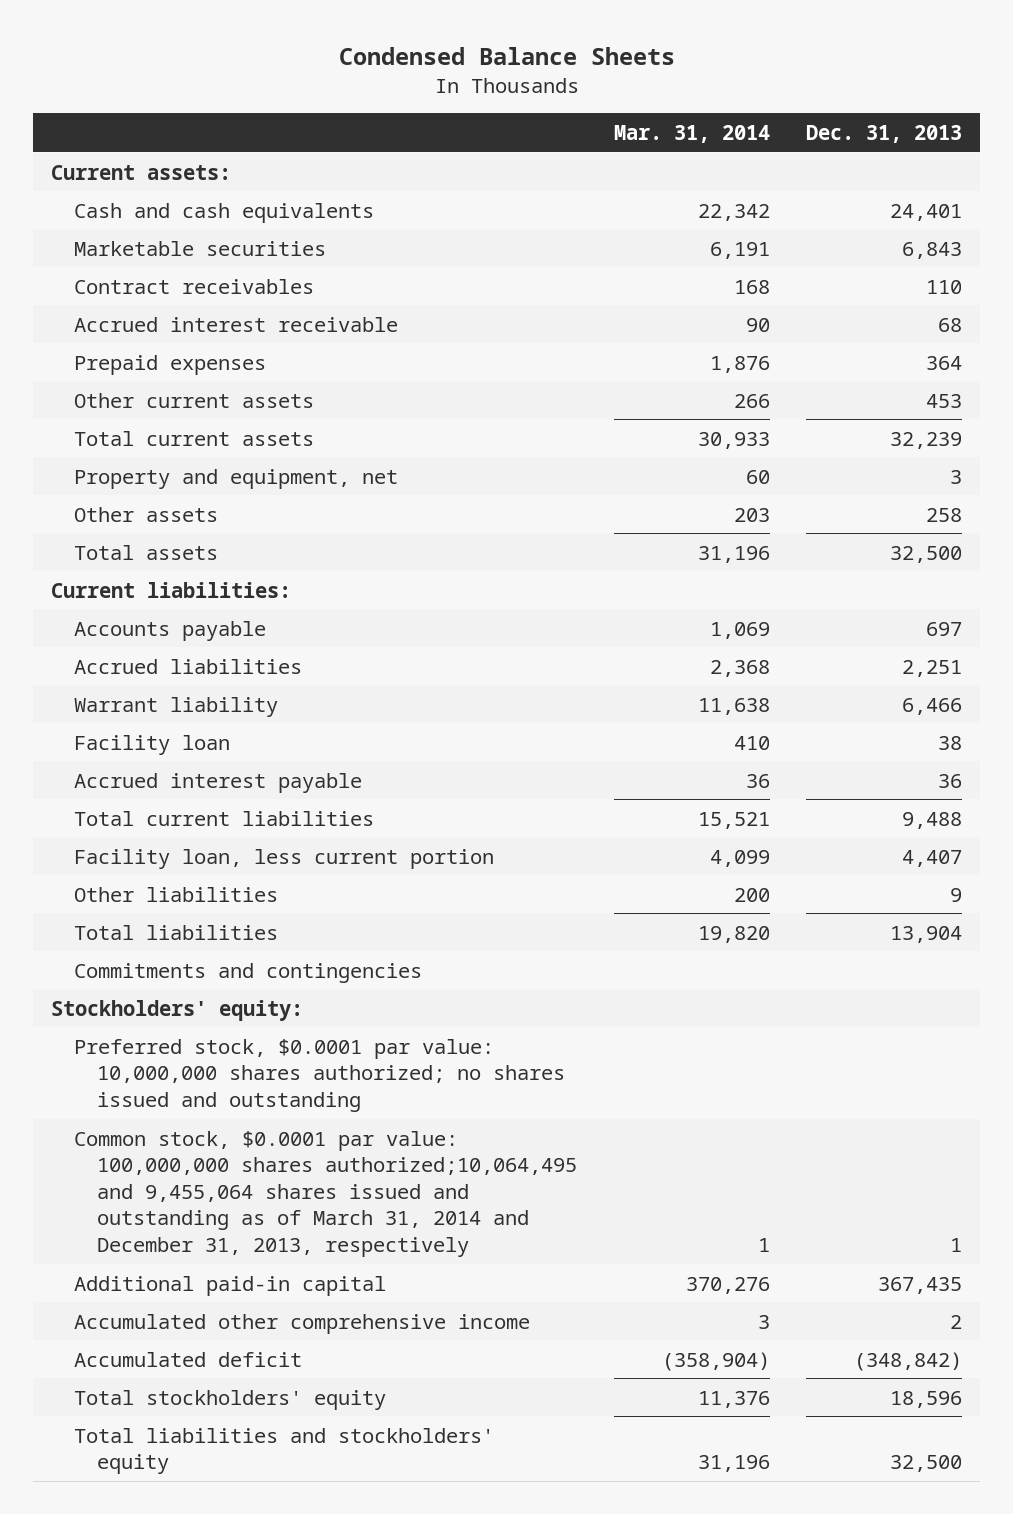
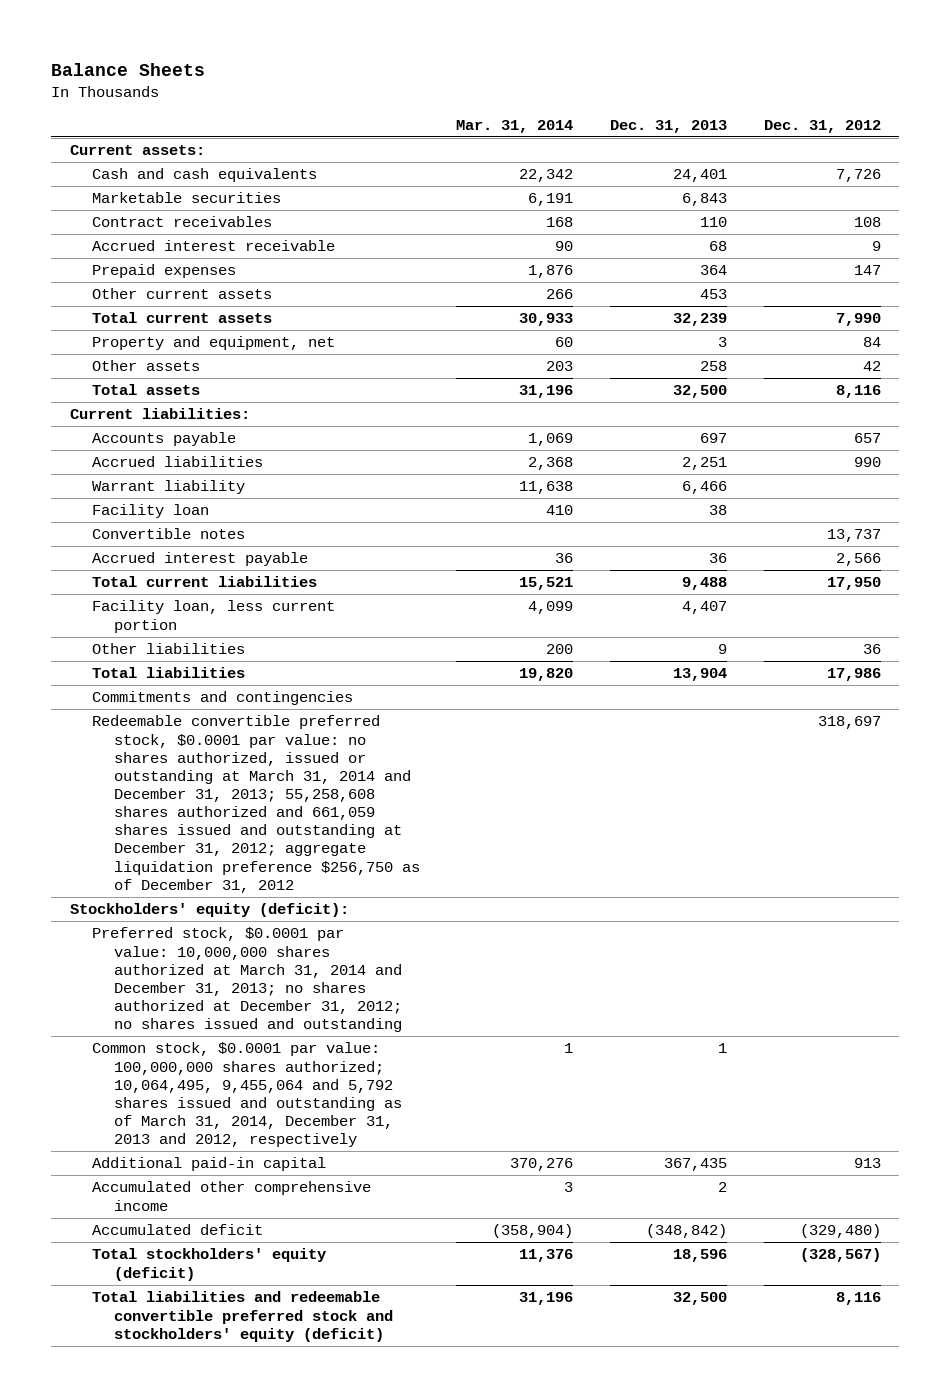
[338,47,675,66] Condensed Balance Sheets -> [51,62,206,76] Balance Sheets
none -> [763,119,881,133] Dec. 31, 2012
none -> [91,528,245,540] Convertible notes
none -> [91,715,420,893] Redeemable convertible preferred stock, $0.0001 par value: no shares authorized, issued or outstanding at March 31, 2014 and December 31, 2013; 55,258,608 shares authorized and 661,059 shares issued and outstanding at December 31, 2012; aggregate liquidation preference $256,750 as of December 31, 2012
[51,999,304,1021] Stockholders' equity: -> [69,903,349,918] Stockholders' equity (deficit):
[74,1038,566,1112] Preferred stock, $0.0001 par value: 10,000,000 shares authorized; no shares issued and outstanding -> [91,927,402,1033] Preferred stock, $0.0001 par value: 10,000,000 shares authorized at March 31, 2014 and December 31, 2013; no shares authorized at December 31, 2012; no shares issued and outstanding
[74,1130,578,1257] Common stock, $0.0001 par value: 100,000,000 shares authorized;10,064,495 and 9,455,064 shares issued and outstanding as of March 31, 2014 and December 31, 2013, respectively -> [91,1042,402,1148] Common stock, $0.0001 par value: 100,000,000 shares authorized; 10,064,495, 9,455,064 and 5,792 shares issued and outstanding as of March 31, 2014, December 31, 2013 and 2012, respectively
[74,1389,387,1410] Total stockholders' equity -> [91,1248,326,1281] Total stockholders' equity (deficit)
[74,1427,495,1475] Total liabilities and stockholders' equity -> [91,1291,393,1342] Total liabilities and redeemable convertible preferred stock and stockholders' equity (deficit)

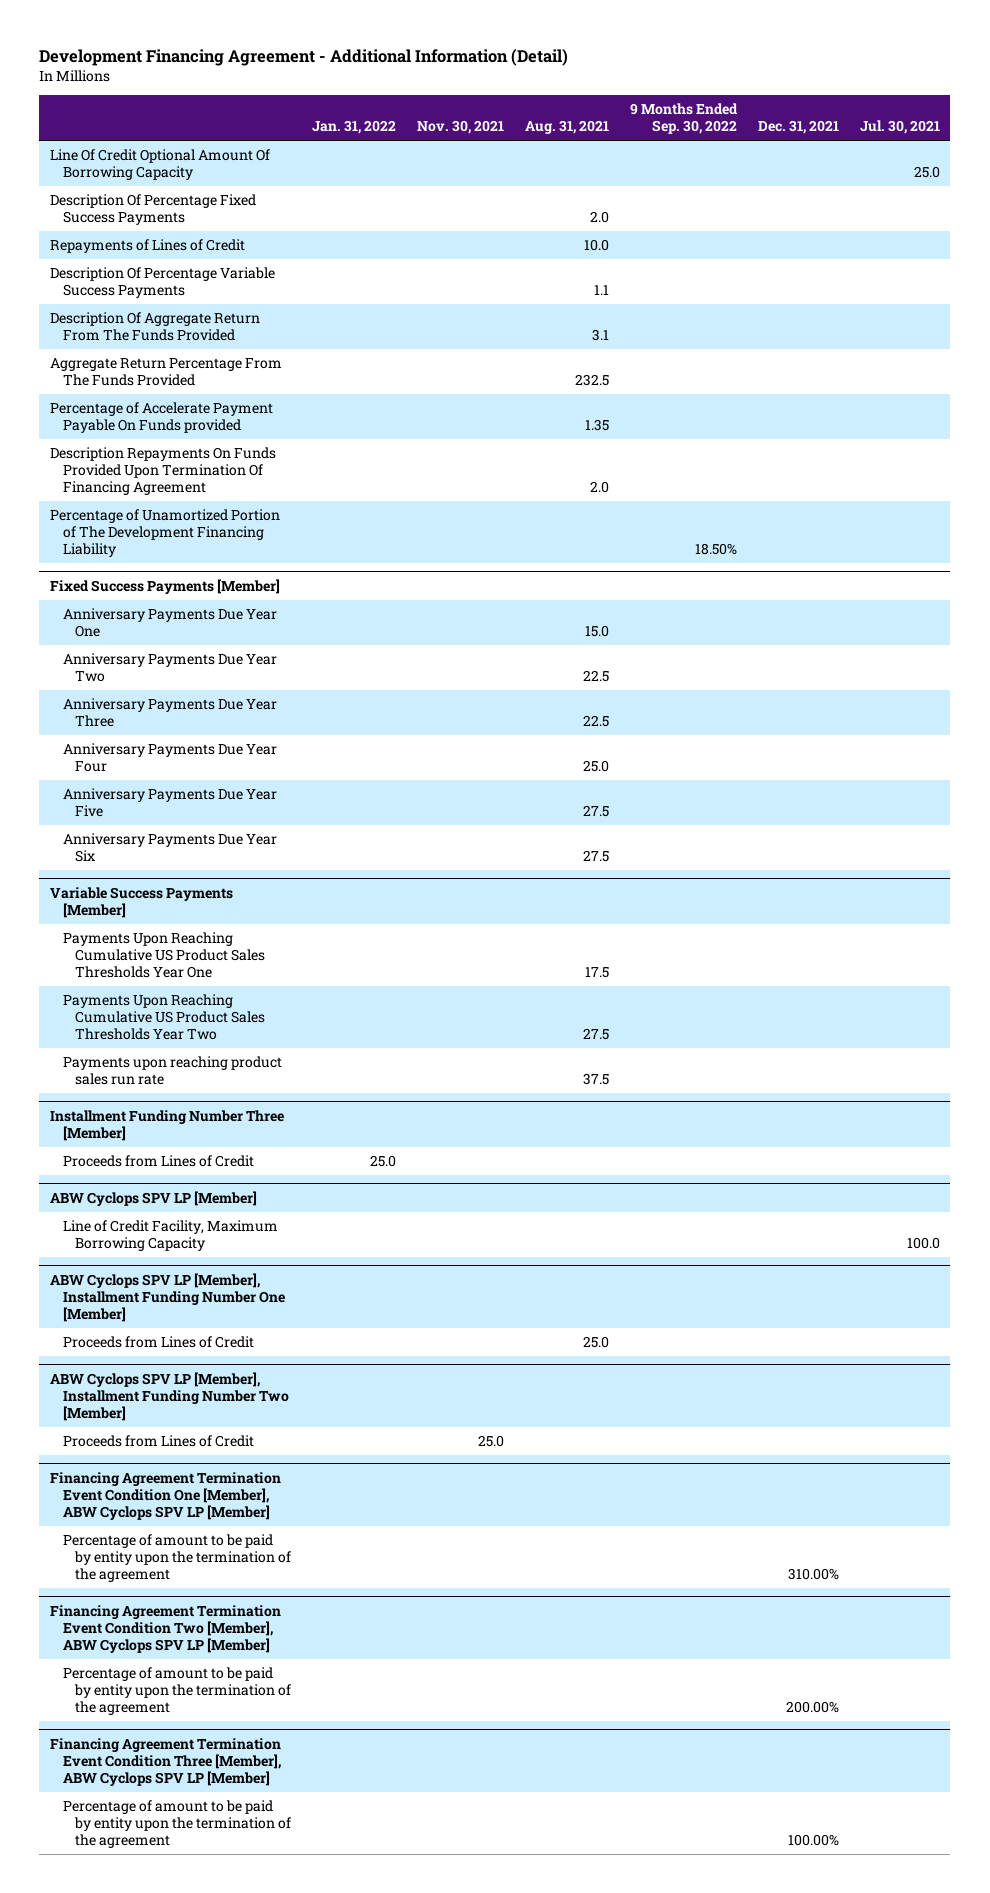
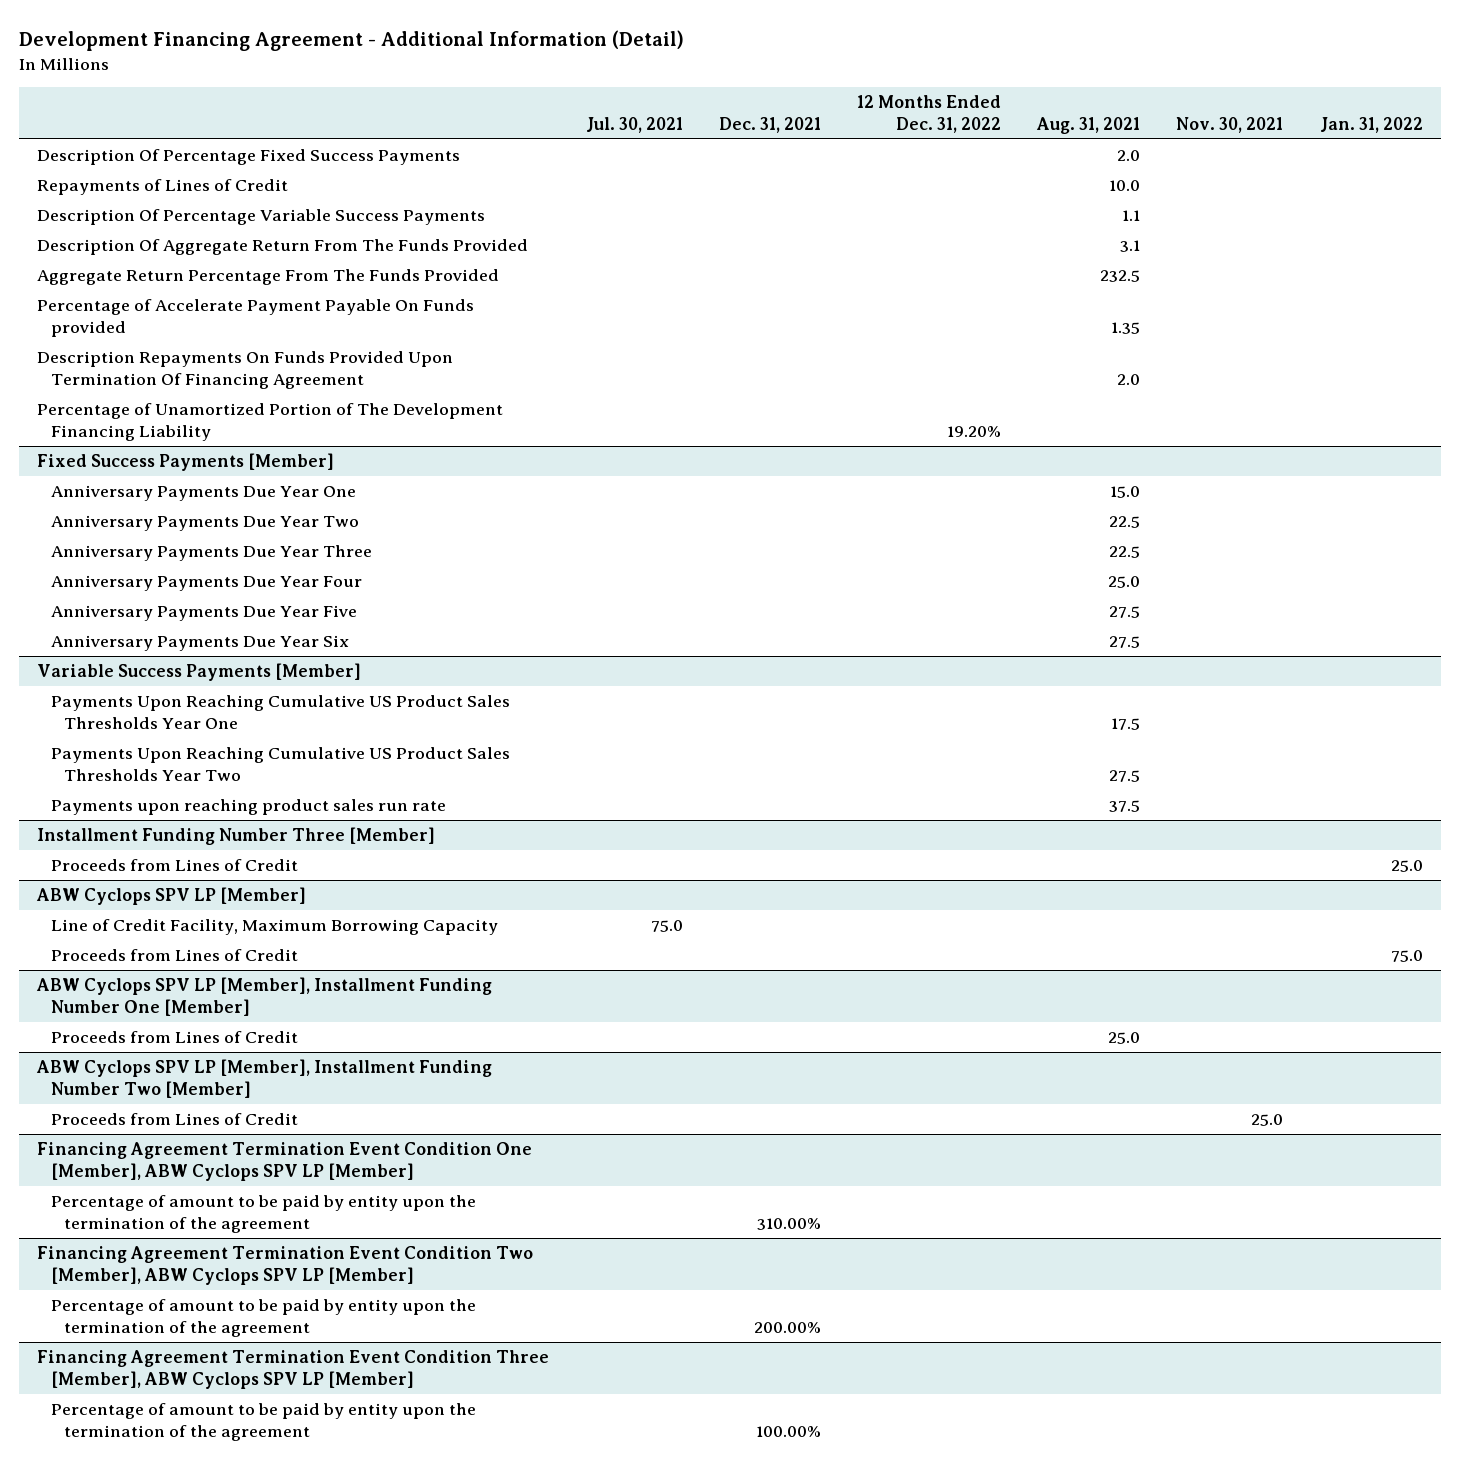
[630,103,739,135] 9 Months Ended Sep. 30, 2022 -> none
none -> [856,95,1001,133] 12 Months Ended Dec. 31, 2022
[49,149,270,181] Line Of Credit Optional Amount Of Borrowing Capacity -> none
[906,1237,940,1250] 100.0 -> [650,920,683,933] 75.0
none -> [50,949,298,962] Proceeds from Lines of Credit

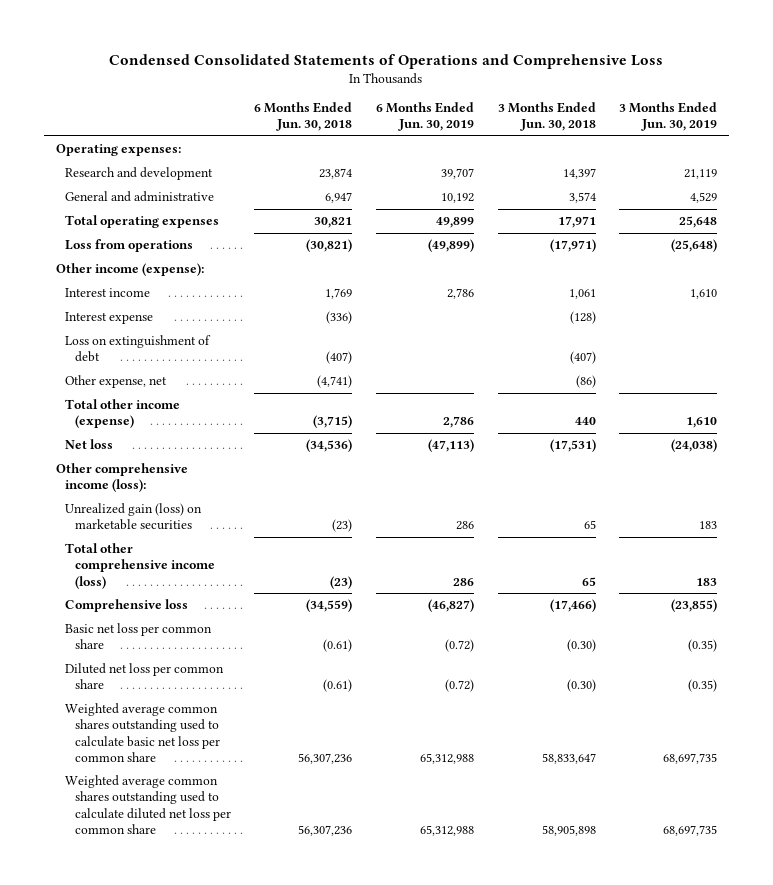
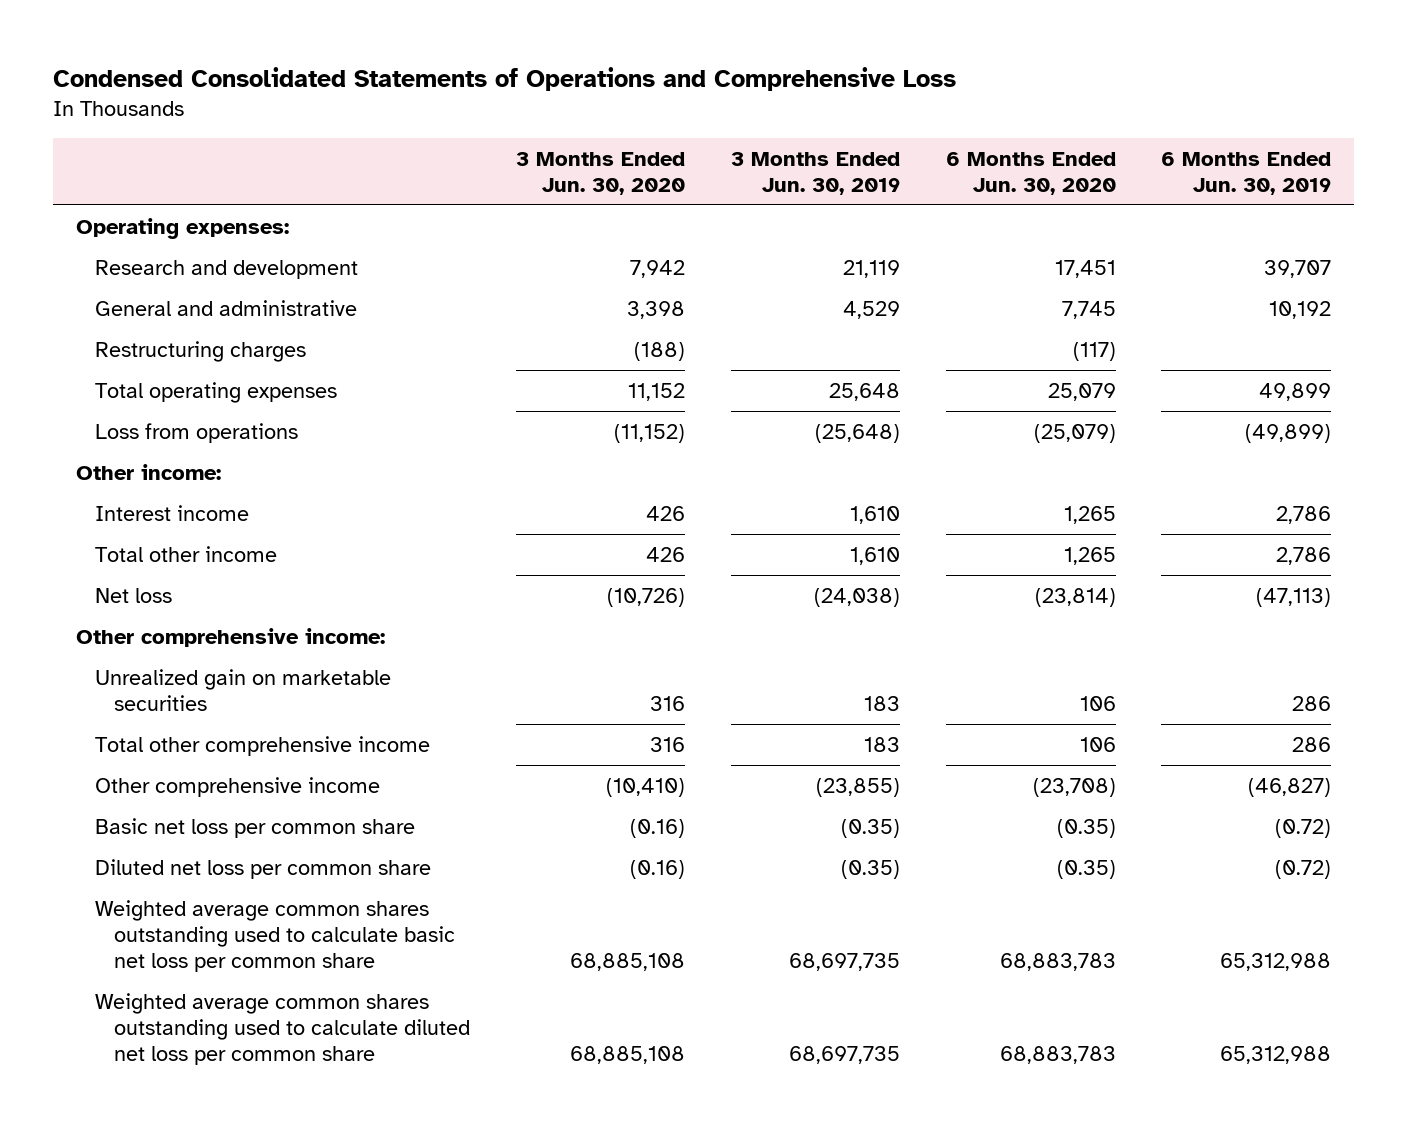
[254,102,353,132] 6 Months Ended Jun. 30, 2018 -> none
[497,102,596,132] 3 Months Ended Jun. 30, 2018 -> none
none -> [516,151,686,195] 3 Months Ended Jun. 30, 2020
none -> [945,151,1116,195] 6 Months Ended Jun. 30, 2020
none -> [95,340,307,362] Restructuring charges
[55,263,204,277] Other income (expense): -> [75,463,221,480] Other income:
[65,312,154,325] Interest expense -> none
[65,335,212,363] Loss on extinguishment of debt -> none
[65,375,168,389] Other expense, net -> none
[65,399,181,429] Total other income (expense) -> [95,545,278,562] Total other income
[55,463,188,493] Other comprehensive income (loss): -> [75,627,385,647] Other comprehensive income:
[65,503,203,531] Unrealized gain (loss) on marketable securities -> [95,668,392,712] Unrealized gain on marketable securities
[65,543,215,589] Total other comprehensive income (loss) -> [95,735,431,756] Total other comprehensive income
[65,599,189,613] Comprehensive loss -> [95,776,381,797] Other comprehensive income

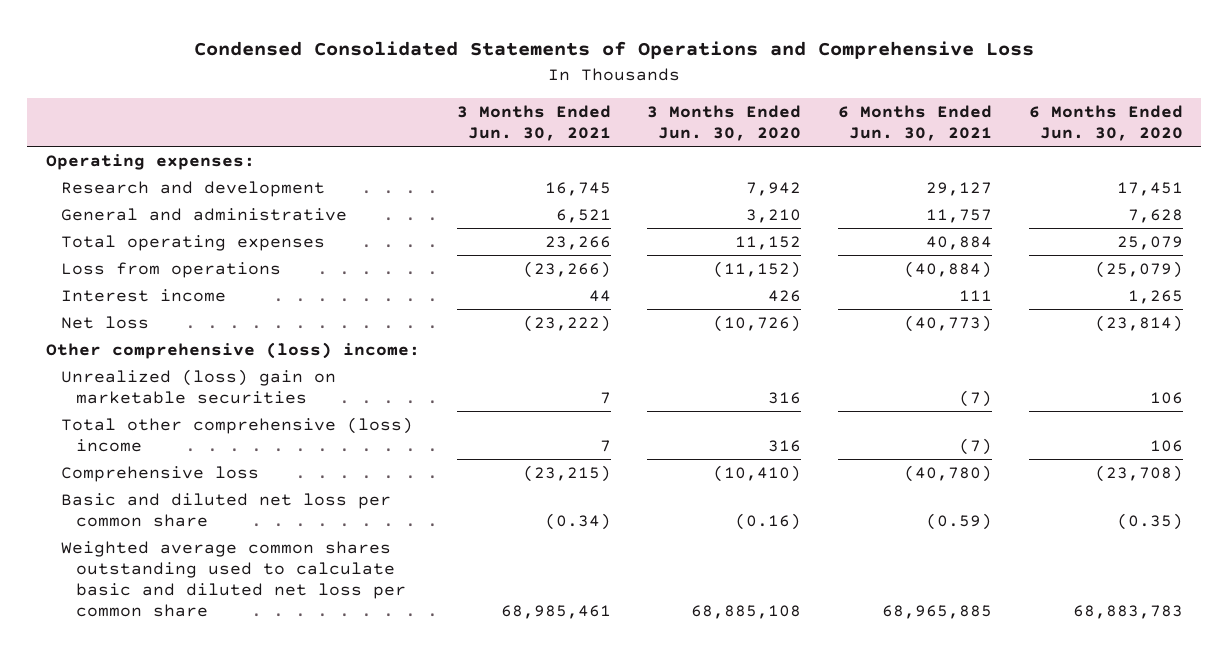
[730,151,900,195] 3 Months Ended Jun. 30, 2019 -> none
[1161,151,1332,195] 6 Months Ended Jun. 30, 2019 -> none
none -> [456,104,611,141] 3 Months Ended Jun. 30, 2021
none -> [838,104,993,141] 6 Months Ended Jun. 30, 2021
[95,340,307,362] Restructuring charges -> none
[627,300,686,319] 3,398 -> [746,208,802,223] 3,210
[1061,300,1116,319] 7,745 -> [1128,208,1184,223] 7,628
[75,463,221,480] Other income: -> none
[95,545,278,562] Total other income -> none
[95,858,432,879] Diluted net loss per common share -> none
[95,899,456,973] Weighted average common shares outstanding used to calculate basic net loss per common share -> none
[75,627,385,647] Other comprehensive income: -> [45,341,420,359] Other comprehensive (loss) income:
[95,668,392,712] Unrealized gain on marketable securities -> [60,368,336,405] Unrealized (loss) gain on marketable securities
[95,735,431,756] Total other comprehensive income -> [60,416,413,453] Total other comprehensive (loss) income
[95,776,381,797] Other comprehensive income -> [60,465,259,482] Comprehensive loss
[95,817,416,838] Basic net loss per common share -> [60,492,391,528] Basic and diluted net loss per common share
[95,992,471,1066] Weighted average common shares outstanding used to calculate diluted net loss per common share -> [60,540,406,618] Weighted average common shares outstanding used to calculate basic and diluted net loss per common share

